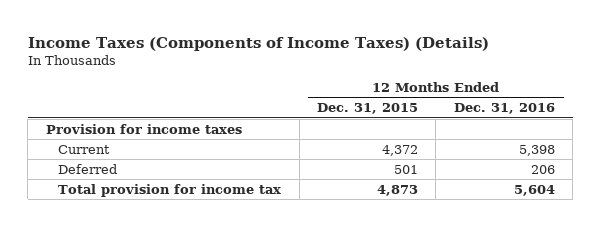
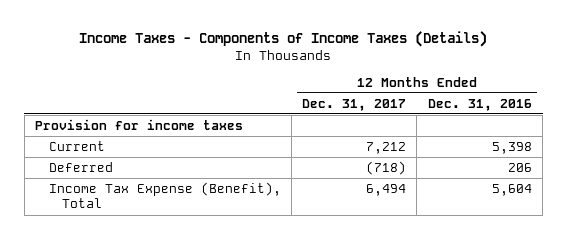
[27,36,489,51] Income Taxes (Components of Income Taxes) (Details) -> [79,31,488,48] Income Taxes - Components of Income Taxes (Details)
[317,103,419,115] Dec. 31, 2015 -> none
none -> [302,98,407,111] Dec. 31, 2017
[58,183,282,197] Total provision for income tax -> [48,181,281,209] Income Tax Expense (Benefit), Total

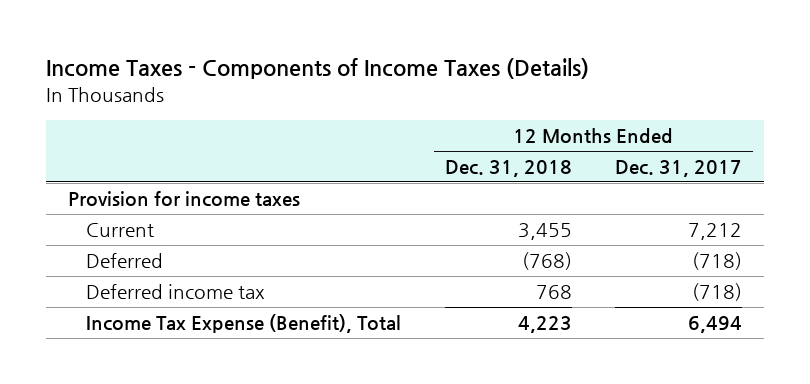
[427,98,532,111] Dec. 31, 2016 -> none
none -> [444,160,572,178] Dec. 31, 2018
none -> [86,284,266,300] Deferred income tax

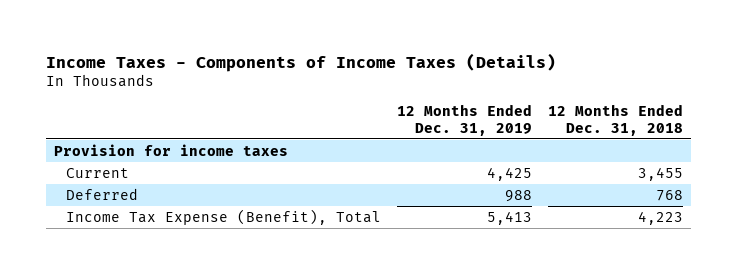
[615,160,743,178] Dec. 31, 2017 -> none
none -> [396,104,532,136] 12 Months Ended Dec. 31, 2019
[86,284,266,300] Deferred income tax -> none
[521,252,572,271] (768) -> [655,189,683,201] 768

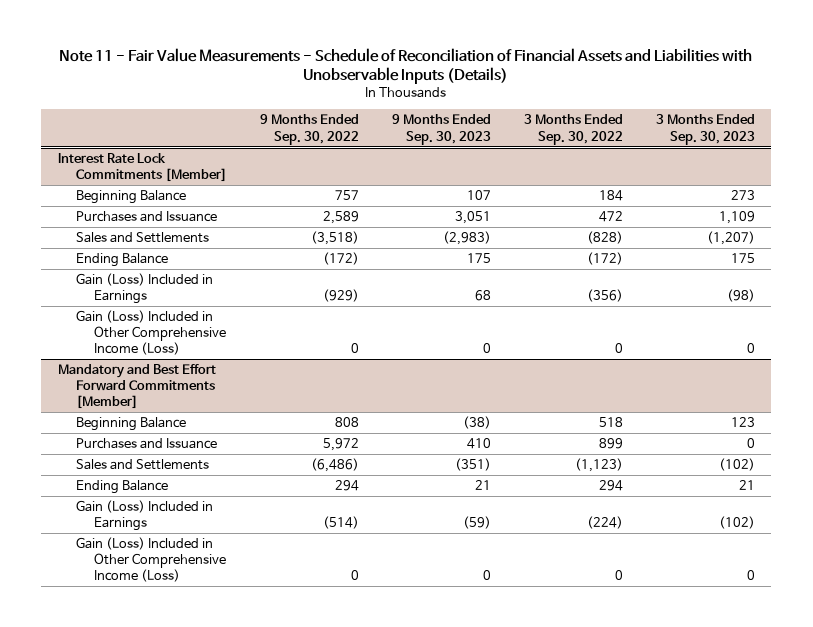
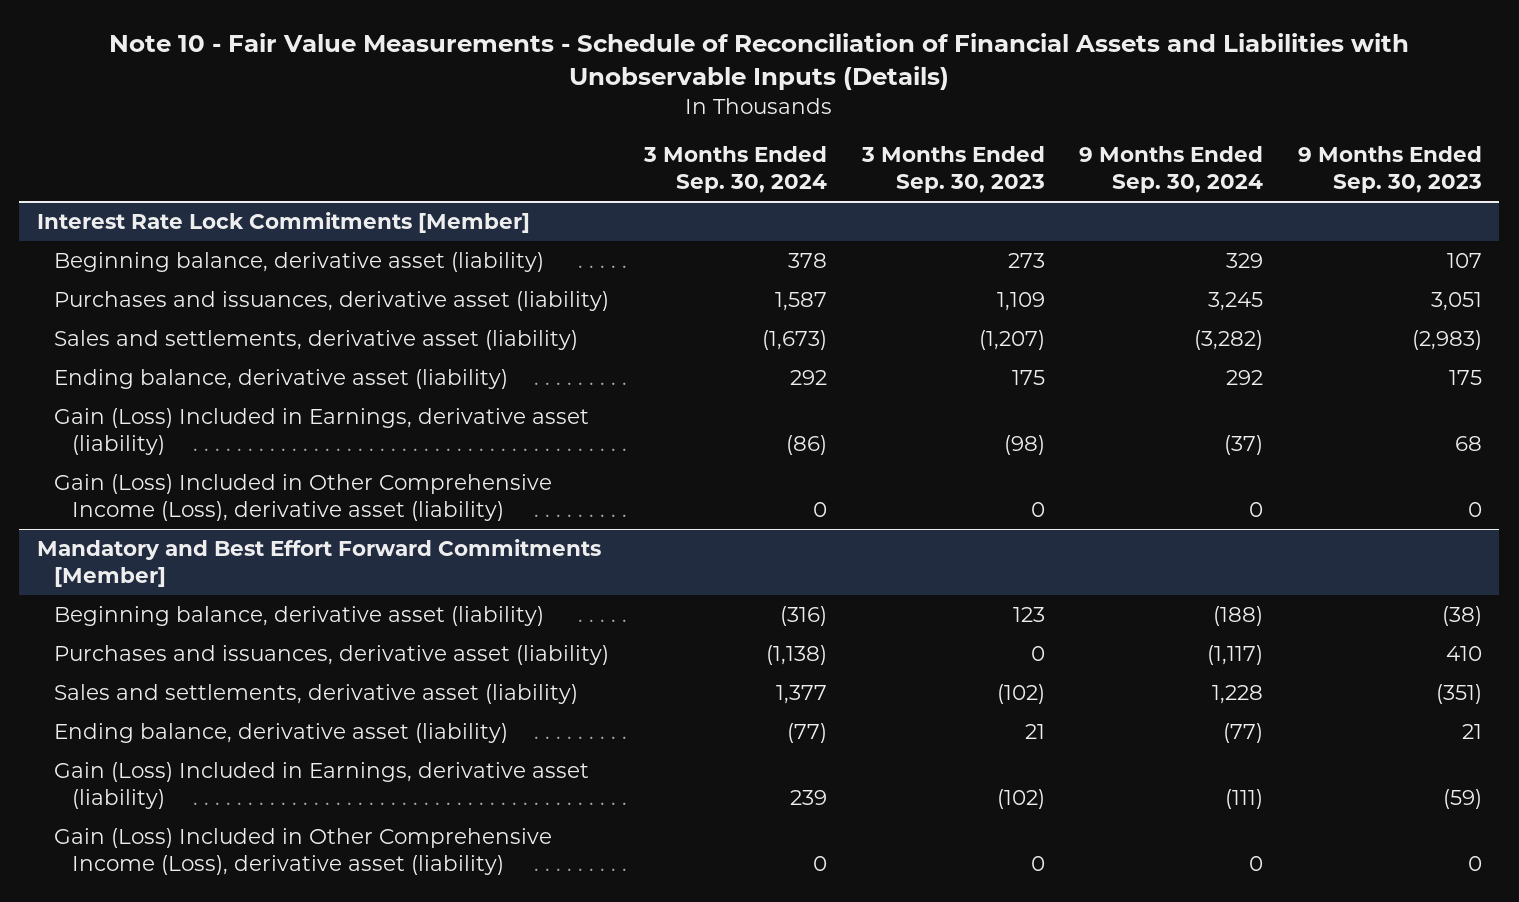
[59,47,753,85] Note 11 - Fair Value Measurements - Schedule of Reconciliation of Financial Assets and Liabilities with Unobservable Inputs (Details) -> [109,33,1410,91] Note 10 - Fair Value Measurements - Schedule of Reconciliation of Financial Assets and Liabilities with Unobservable Inputs (Details)
[259,114,359,145] 9 Months Ended Sep. 30, 2022 -> none
[523,114,623,145] 3 Months Ended Sep. 30, 2022 -> none
none -> [642,146,827,194] 3 Months Ended Sep. 30, 2024
none -> [1079,146,1264,194] 9 Months Ended Sep. 30, 2024
[75,189,186,204] Beginning Balance -> [54,251,545,272] Beginning balance, derivative asset (liability)
[75,210,217,222] Purchases and Issuance -> [54,290,610,311] Purchases and issuances, derivative asset (liability)
[75,231,209,243] Sales and Settlements -> [54,329,579,350] Sales and settlements, derivative asset (liability)
[75,252,168,267] Ending Balance -> [54,368,509,389] Ending balance, derivative asset (liability)
[75,272,213,305] Gain (Loss) Included in Earnings -> [54,407,590,455] Gain (Loss) Included in Earnings, derivative asset (liability)
[75,309,226,356] Gain (Loss) Included in Other Comprehensive Income (Loss) -> [54,473,553,521] Gain (Loss) Included in Other Comprehensive Income (Loss), derivative asset (liability)
[75,416,186,431] Beginning Balance -> [54,605,545,626] Beginning balance, derivative asset (liability)
[75,437,217,449] Purchases and Issuance -> [54,644,610,665] Purchases and issuances, derivative asset (liability)
[75,458,209,470] Sales and Settlements -> [54,683,579,704] Sales and settlements, derivative asset (liability)
[75,479,168,494] Ending Balance -> [54,722,509,743] Ending balance, derivative asset (liability)
[75,499,213,532] Gain (Loss) Included in Earnings -> [54,761,590,809] Gain (Loss) Included in Earnings, derivative asset (liability)
[75,536,226,583] Gain (Loss) Included in Other Comprehensive Income (Loss) -> [54,827,553,875] Gain (Loss) Included in Other Comprehensive Income (Loss), derivative asset (liability)

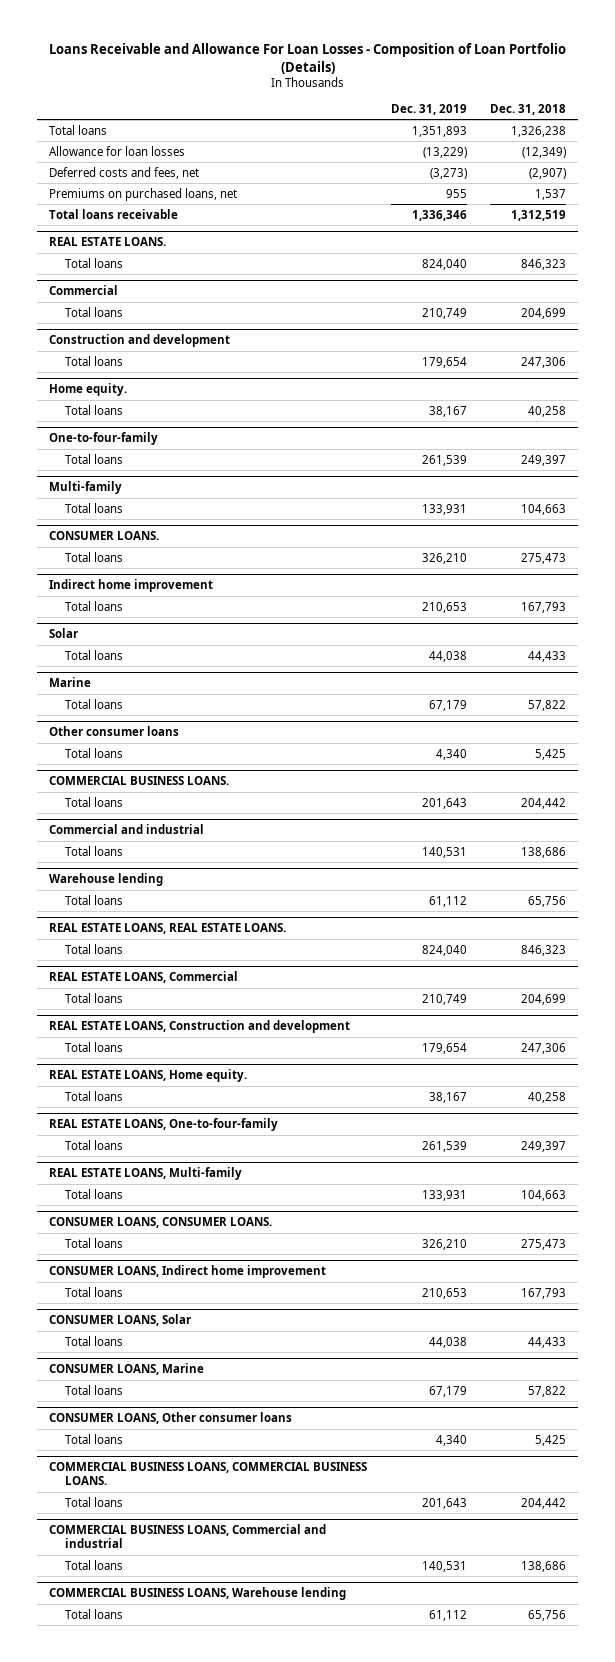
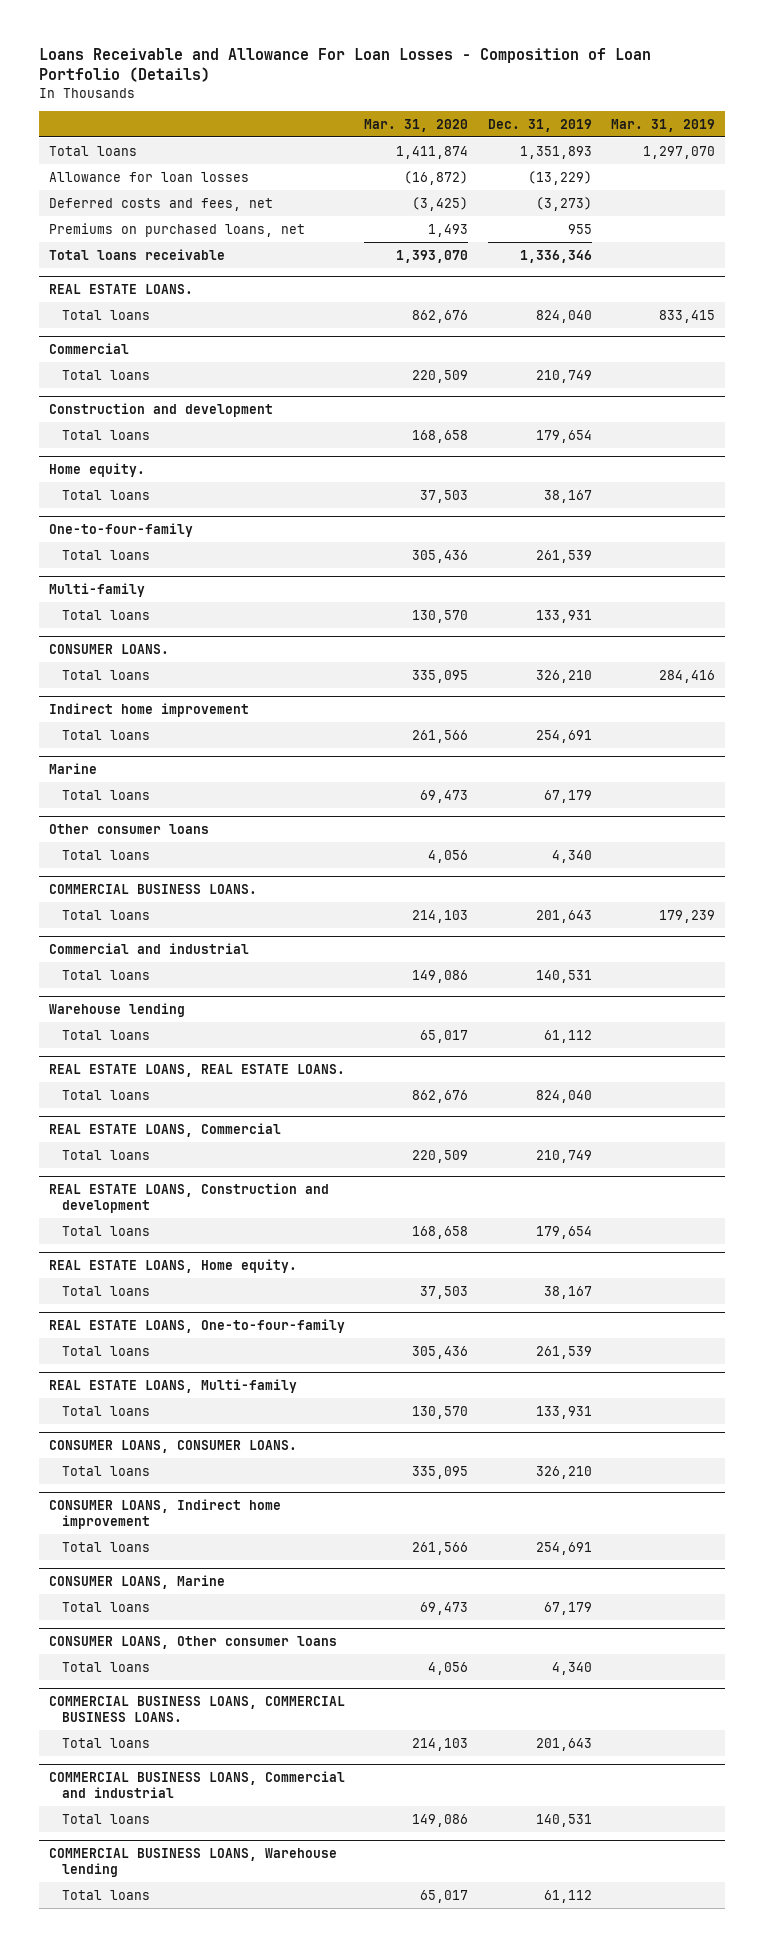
[490,103,567,115] Dec. 31, 2018 -> none
none -> [364,118,469,132] Mar. 31, 2020
none -> [611,118,716,132] Mar. 31, 2019
[48,628,78,639] Solar -> none
[65,649,124,660] Total loans -> none
[421,601,467,613] 210,653 -> [535,729,592,743] 254,691
[48,1314,191,1327] CONSUMER LOANS, Solar -> none
[65,1335,124,1346] Total loans -> none
[421,1287,467,1299] 210,653 -> [535,1541,592,1555] 254,691

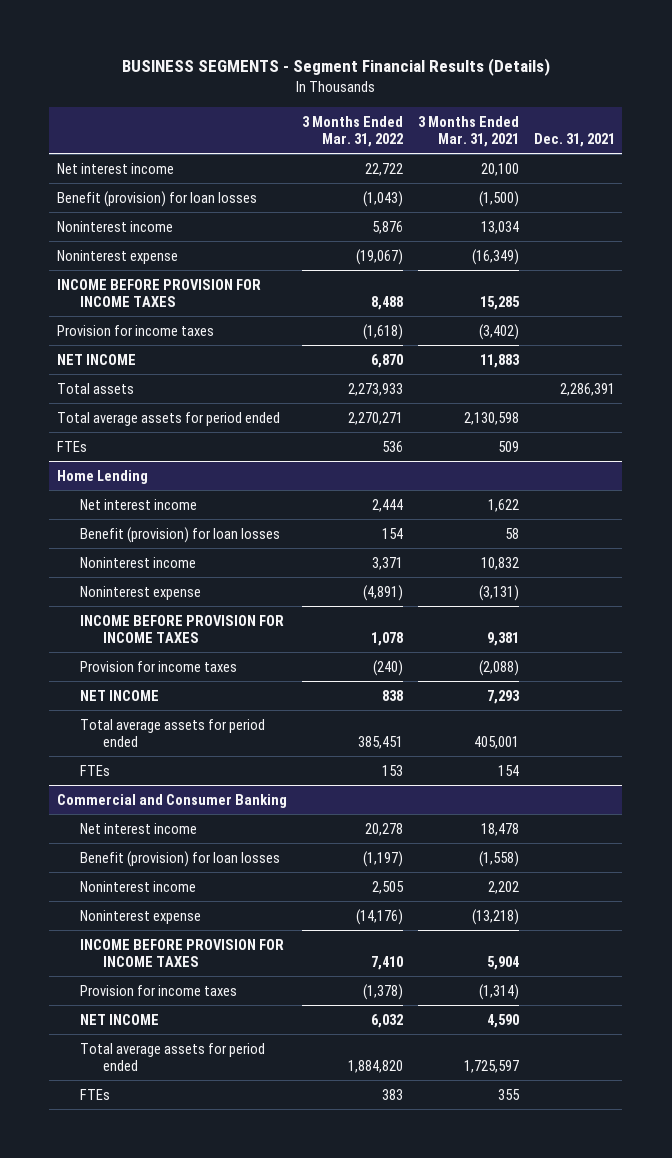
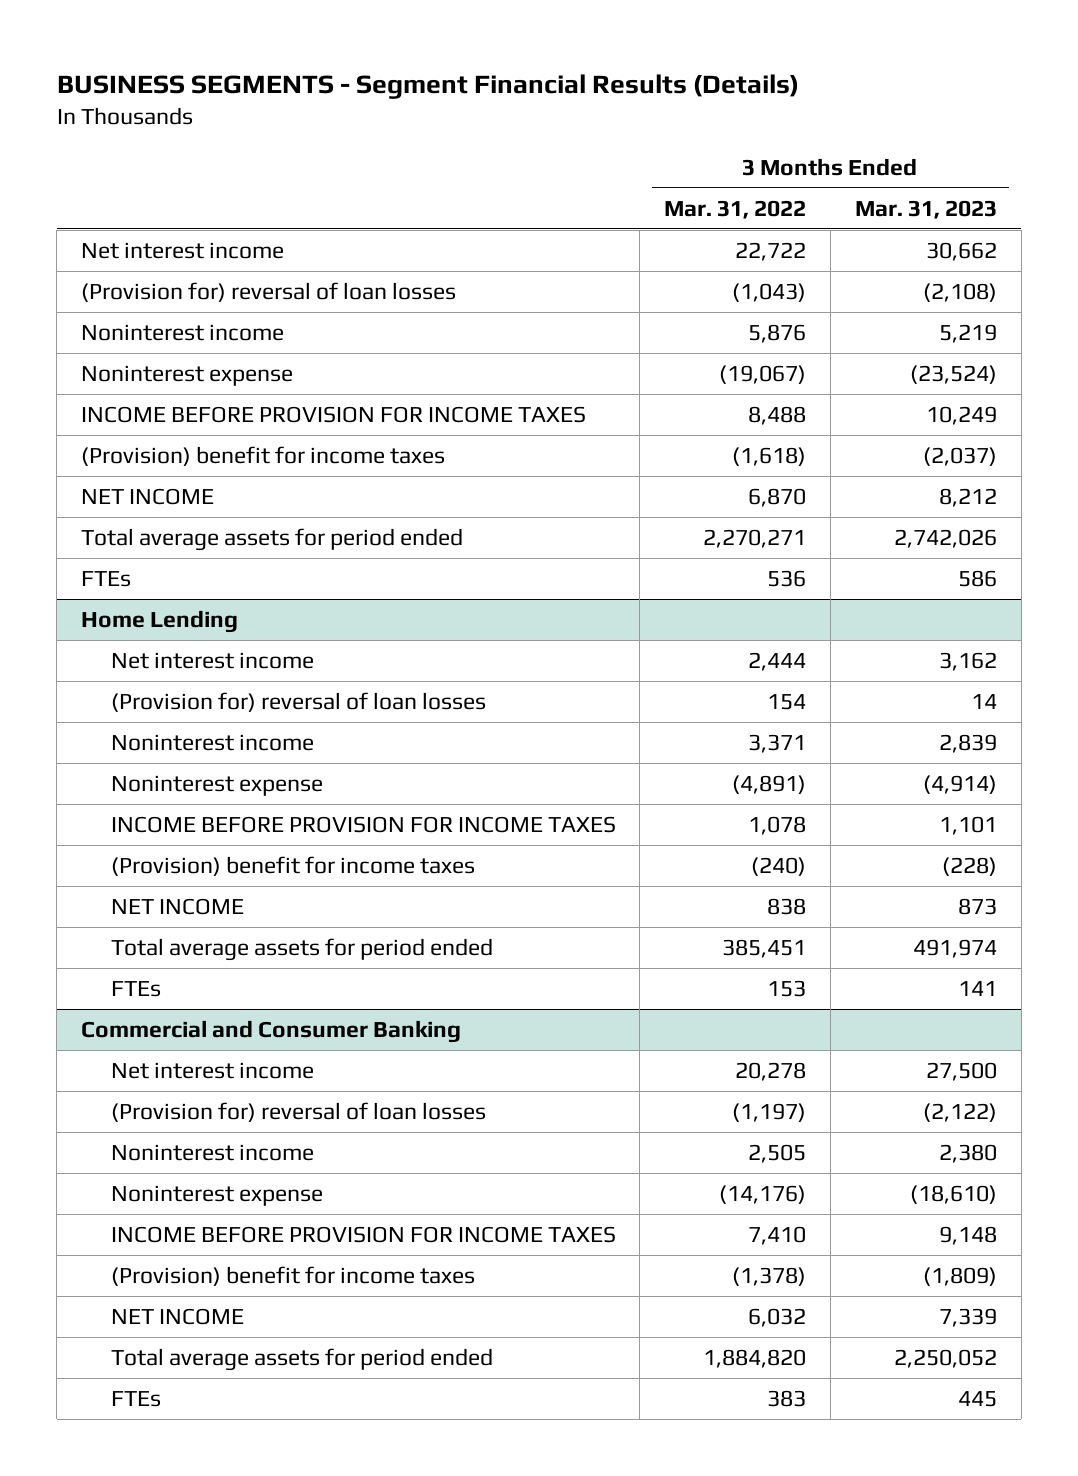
[417,115,519,147] 3 Months Ended Mar. 31, 2021 -> none
[533,132,615,147] Dec. 31, 2021 -> none
none -> [854,199,997,219] Mar. 31, 2023
[56,190,257,207] Benefit (provision) for loan losses -> [81,281,457,302] (Provision for) reversal of loan losses
[56,324,214,336] Provision for income taxes -> [81,445,446,466] (Provision) benefit for income taxes
[56,382,134,394] Total assets -> none
[79,526,280,543] Benefit (provision) for loan losses -> [110,691,486,712] (Provision for) reversal of loan losses
[79,660,237,672] Provision for income taxes -> [110,855,475,876] (Provision) benefit for income taxes
[79,850,280,867] Benefit (provision) for loan losses -> [110,1101,486,1122] (Provision for) reversal of loan losses
[79,984,237,996] Provision for income taxes -> [110,1265,475,1286] (Provision) benefit for income taxes

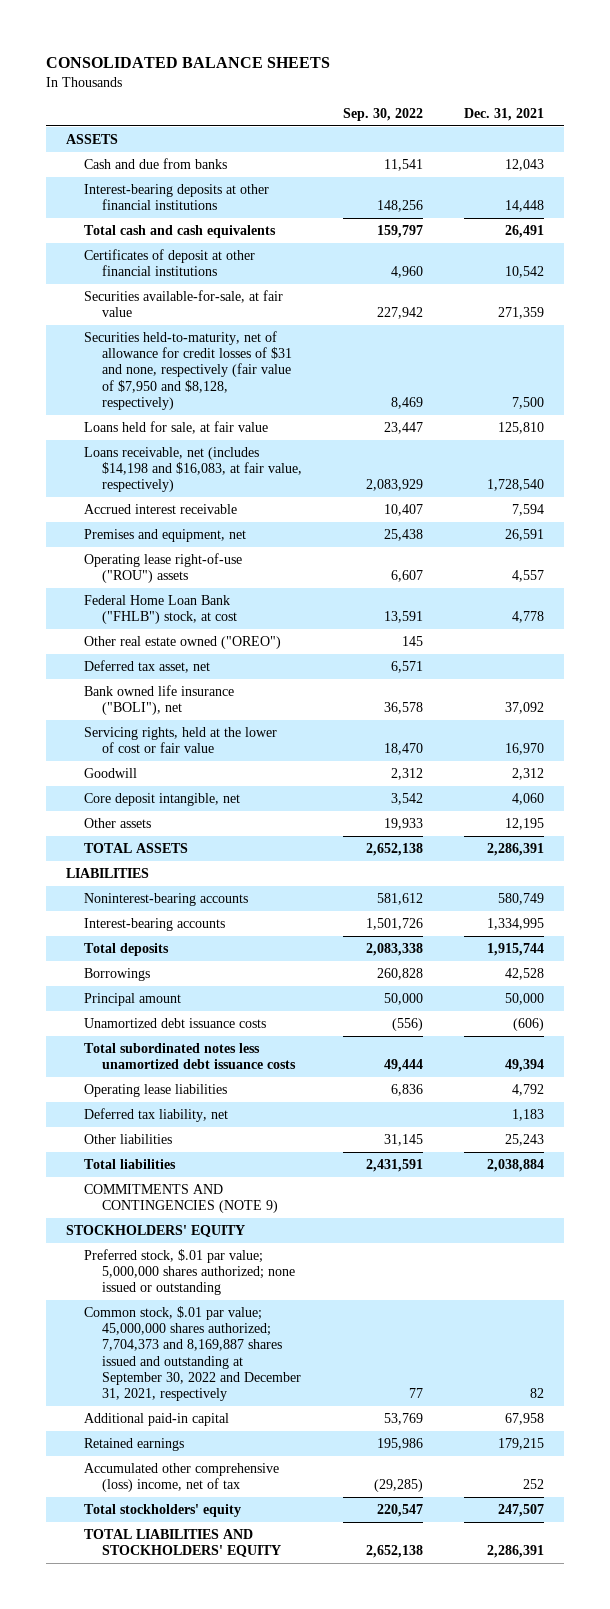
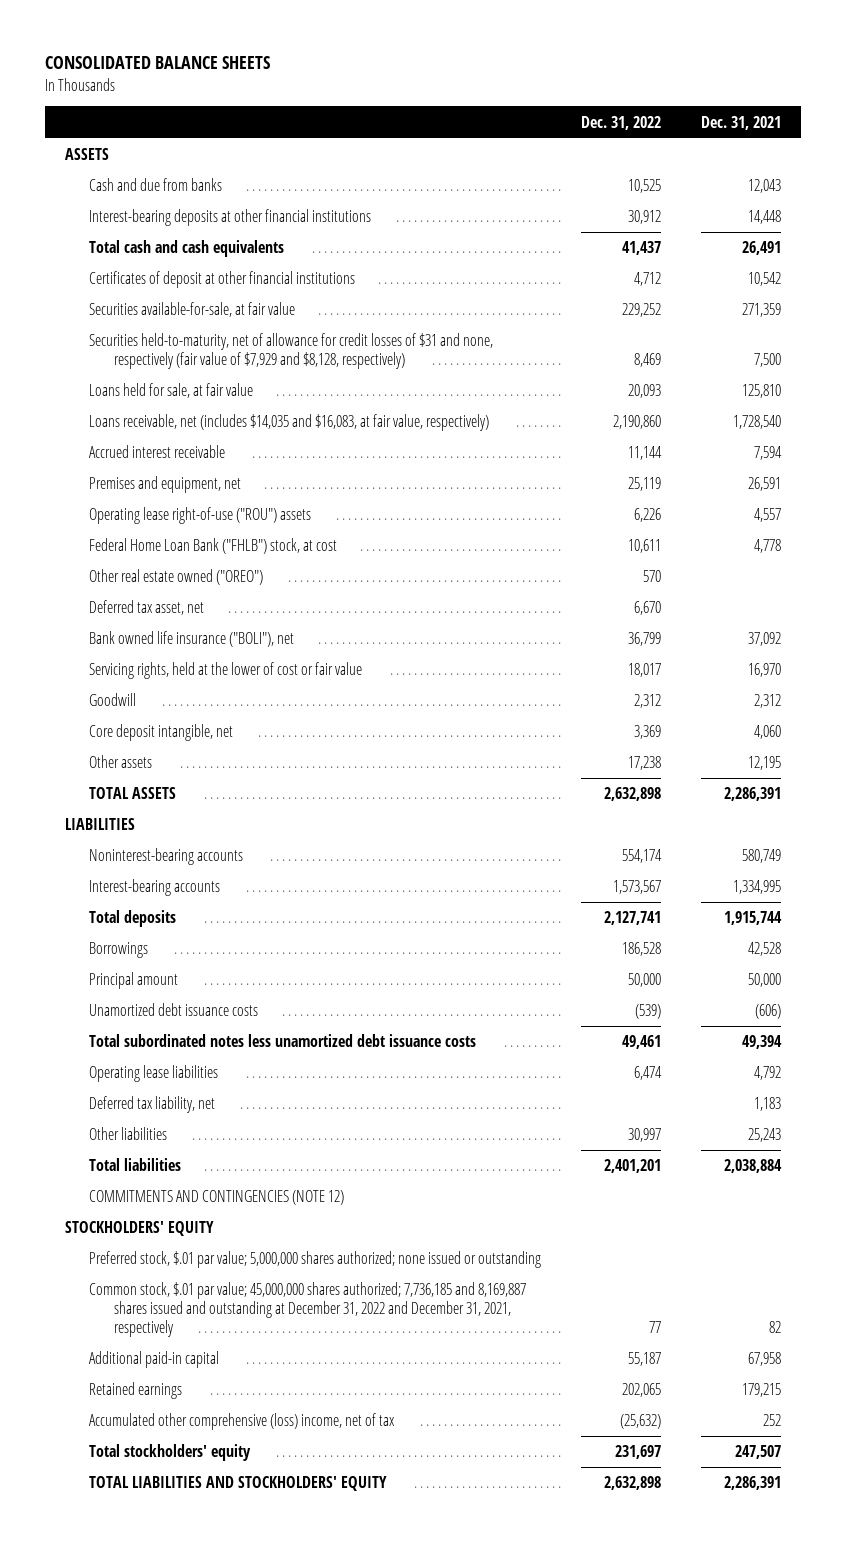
[343,108,424,122] Sep. 30, 2022 -> none
none -> [581,115,662,130] Dec. 31, 2022
[84,330,293,411] Securities held-to-maturity, net of allowance for credit losses of $31 and none, respectively (fair value of $7,950 and $8,128, respectively) -> [89,333,494,370] Securities held-to-maturity, net of allowance for credit losses of $31 and none, respectively (fair value of $7,929 and $8,128, respectively)
[84,446,303,493] Loans receivable, net (includes $14,198 and $16,083, at fair value, respectively) -> [89,414,490,432] Loans receivable, net (includes $14,035 and $16,083, at fair value, respectively)
[84,1183,279,1214] COMMITMENTS AND CONTINGENCIES (NOTE 9) -> [89,1190,345,1206] COMMITMENTS AND CONTINGENCIES (NOTE 12)
[84,1305,302,1402] Common stock, $.01 par value; 45,000,000 shares authorized; 7,704,373 and 8,169,887 shares issued and outstanding at September 30, 2022 and December 31, 2021, respectively -> [89,1282,527,1338] Common stock, $.01 par value; 45,000,000 shares authorized; 7,736,185 and 8,169,887 shares issued and outstanding at December 31, 2022 and December 31, 2021, respectively

